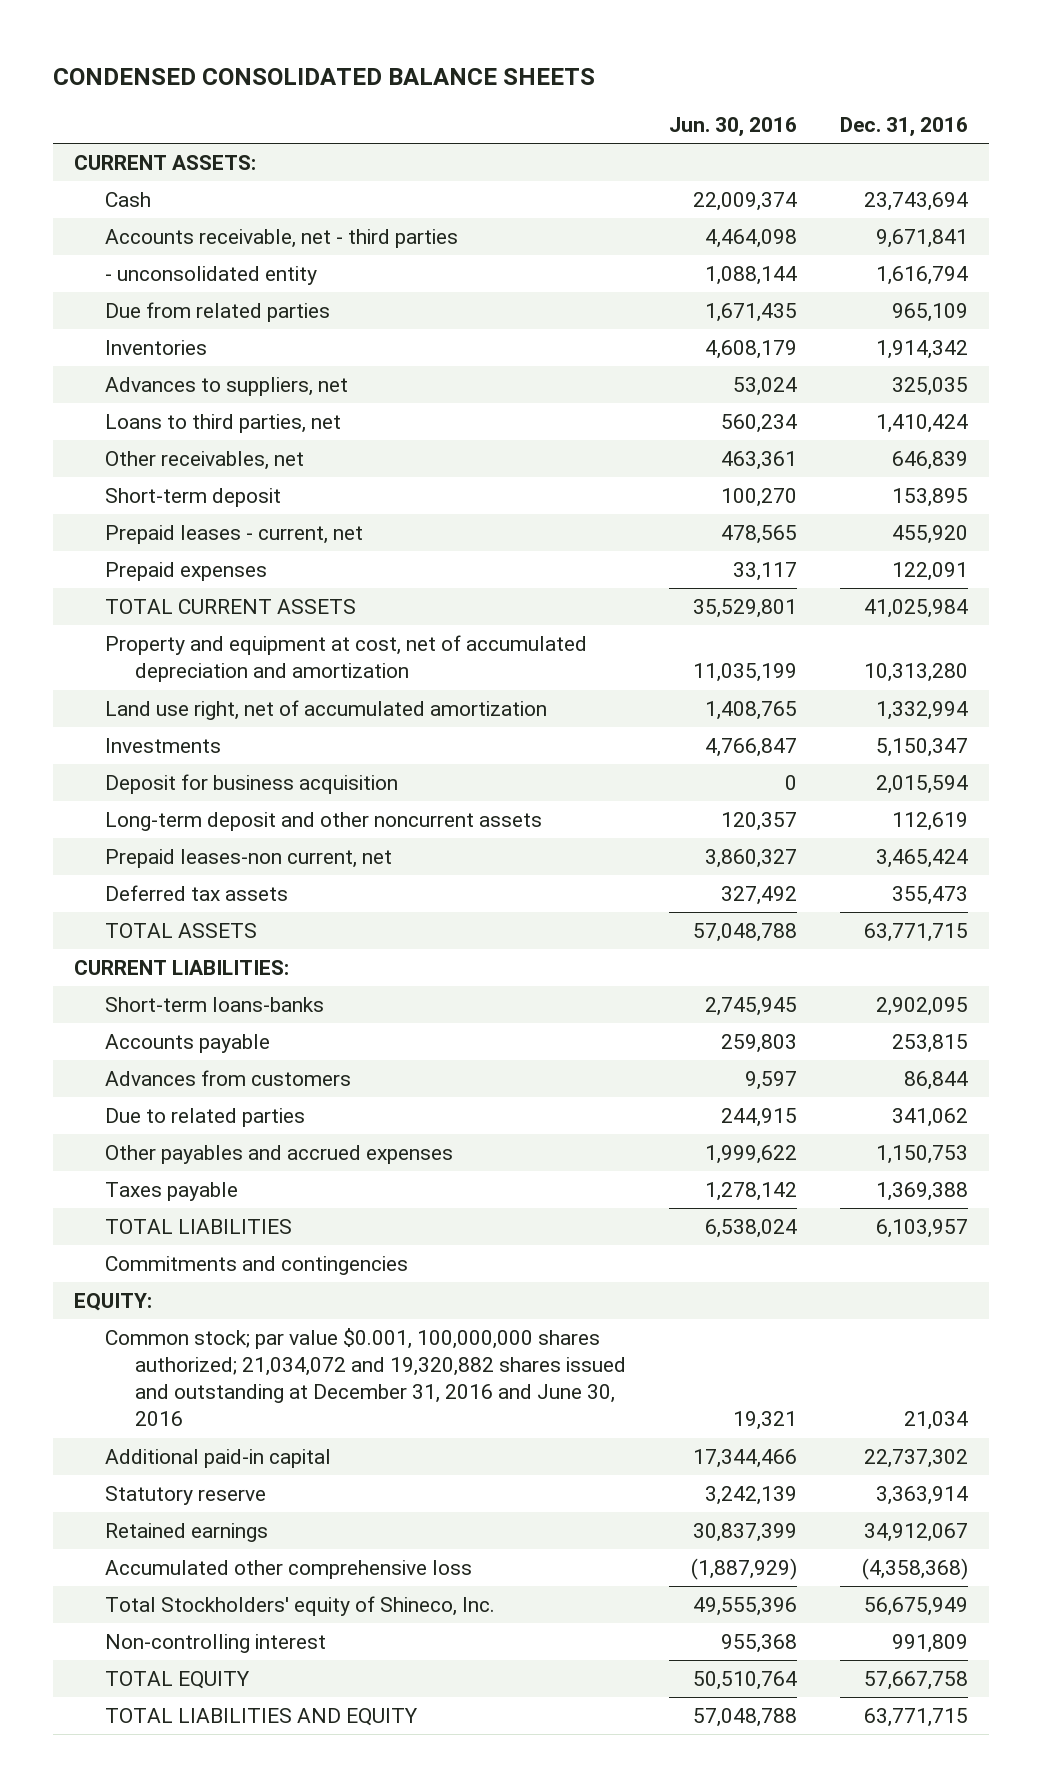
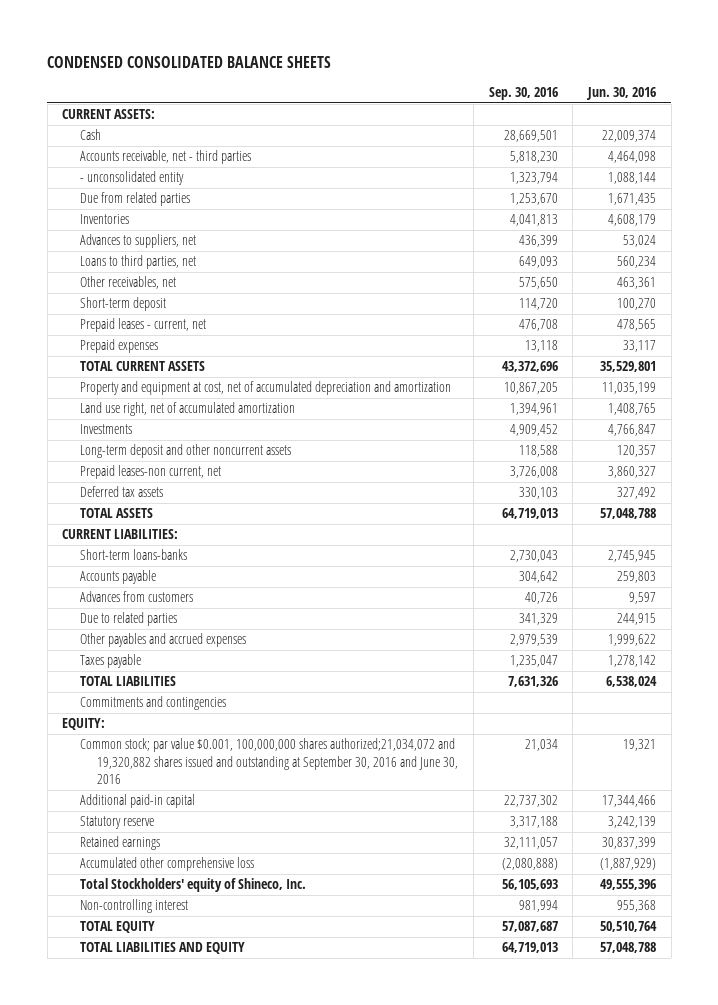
[839,116,968,137] Dec. 31, 2016 -> none
none -> [488,87,558,101] Sep. 30, 2016
[104,774,398,795] Deposit for business acquisition -> none
[104,1328,627,1427] Common stock; par value $0.001, 100,000,000 shares authorized; 21,034,072 and 19,320,882 shares issued and outstanding at December 31, 2016 and June 30, 2016 -> [79,738,459,785] Common stock; par value $0.001, 100,000,000 shares authorized;21,034,072 and 19,320,882 shares issued and outstanding at September 30, 2016 and June 30, 2016

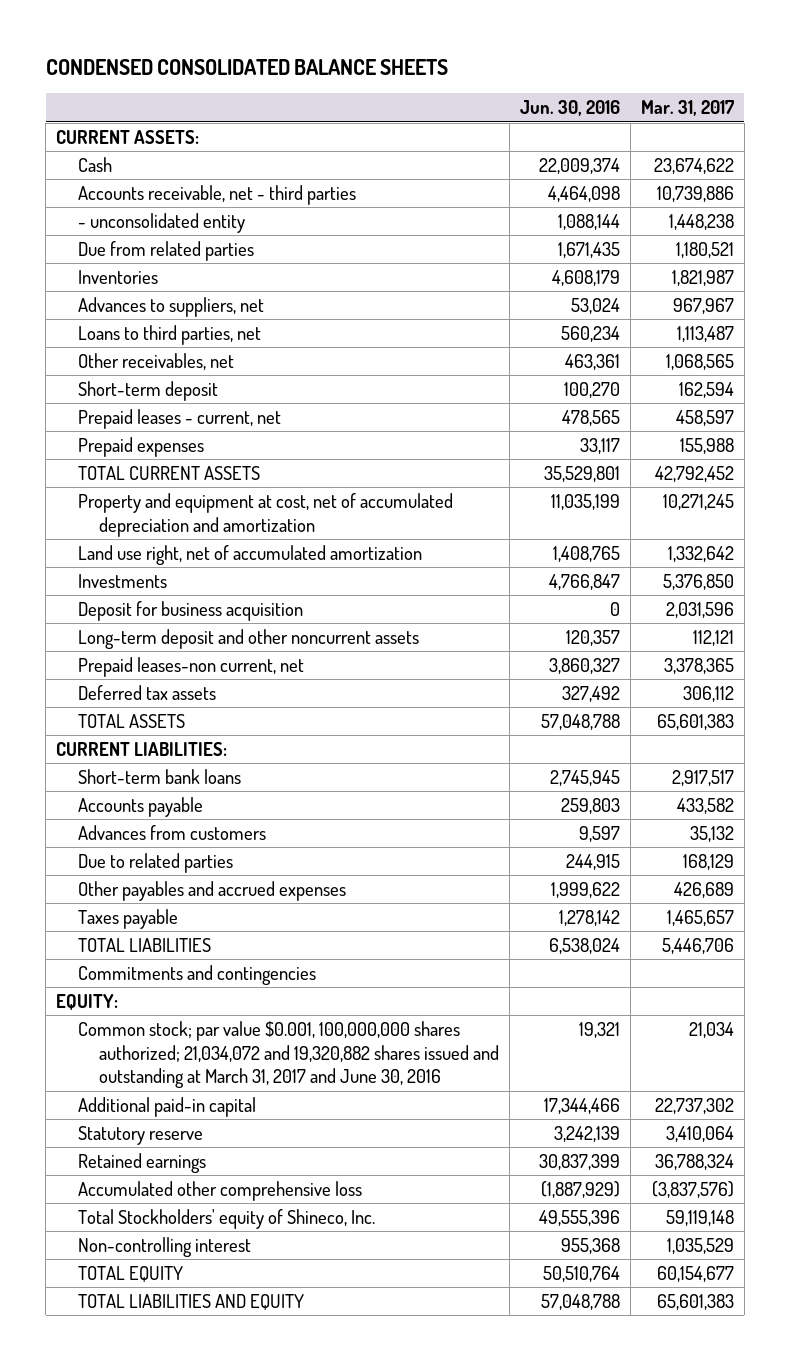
[488,87,558,101] Sep. 30, 2016 -> none
none -> [640,100,734,117] Mar. 31, 2017
none -> [77,600,303,621] Deposit for business acquisition
[79,549,187,561] Short-term loans-banks -> [77,768,241,784] Short-term bank loans
[79,738,459,785] Common stock; par value $0.001, 100,000,000 shares authorized;21,034,072 and 19,320,882 shares issued and outstanding at September 30, 2016 and June 30, 2016 -> [77,1020,500,1089] Common stock; par value $0.001, 100,000,000 shares authorized; 21,034,072 and 19,320,882 shares issued and outstanding at March 31, 2017 and June 30, 2016

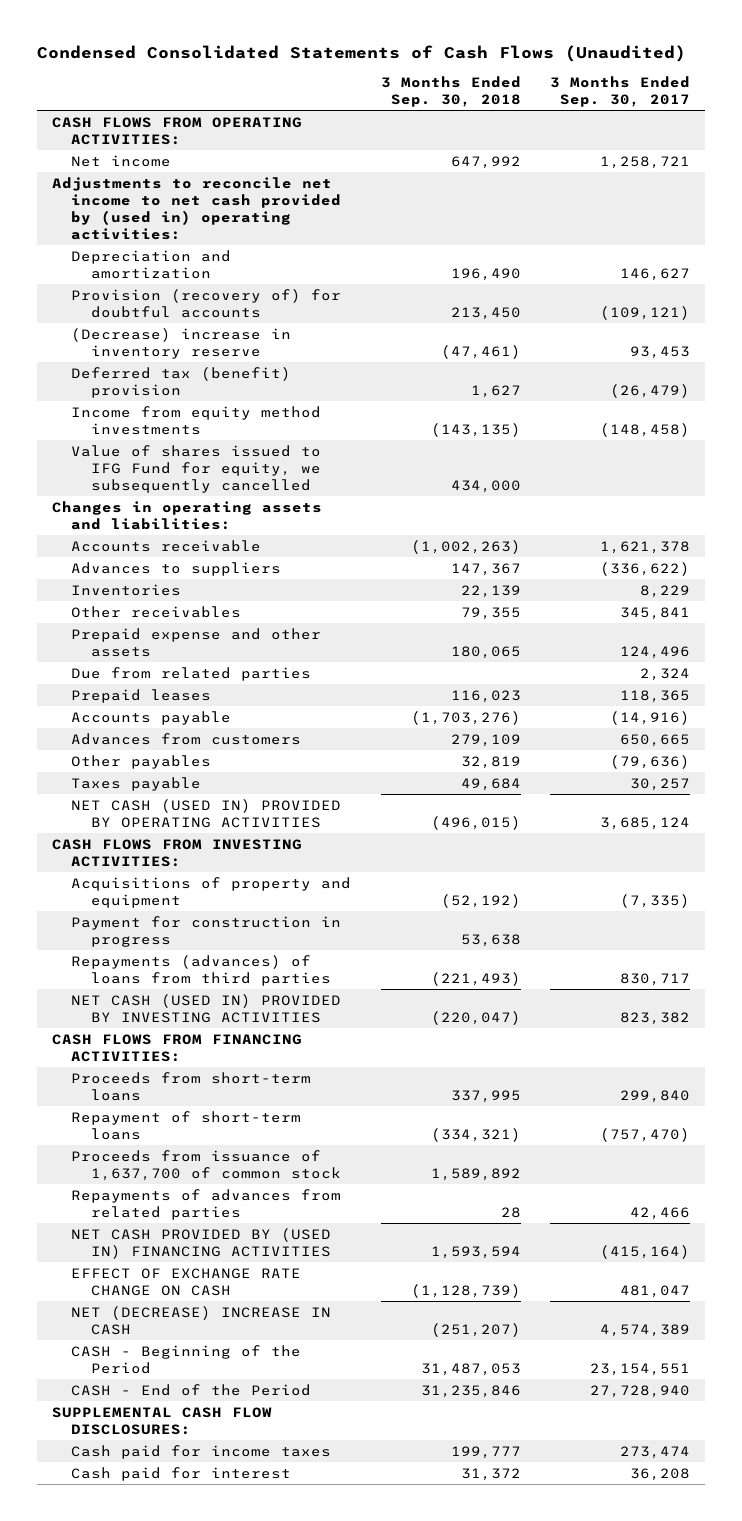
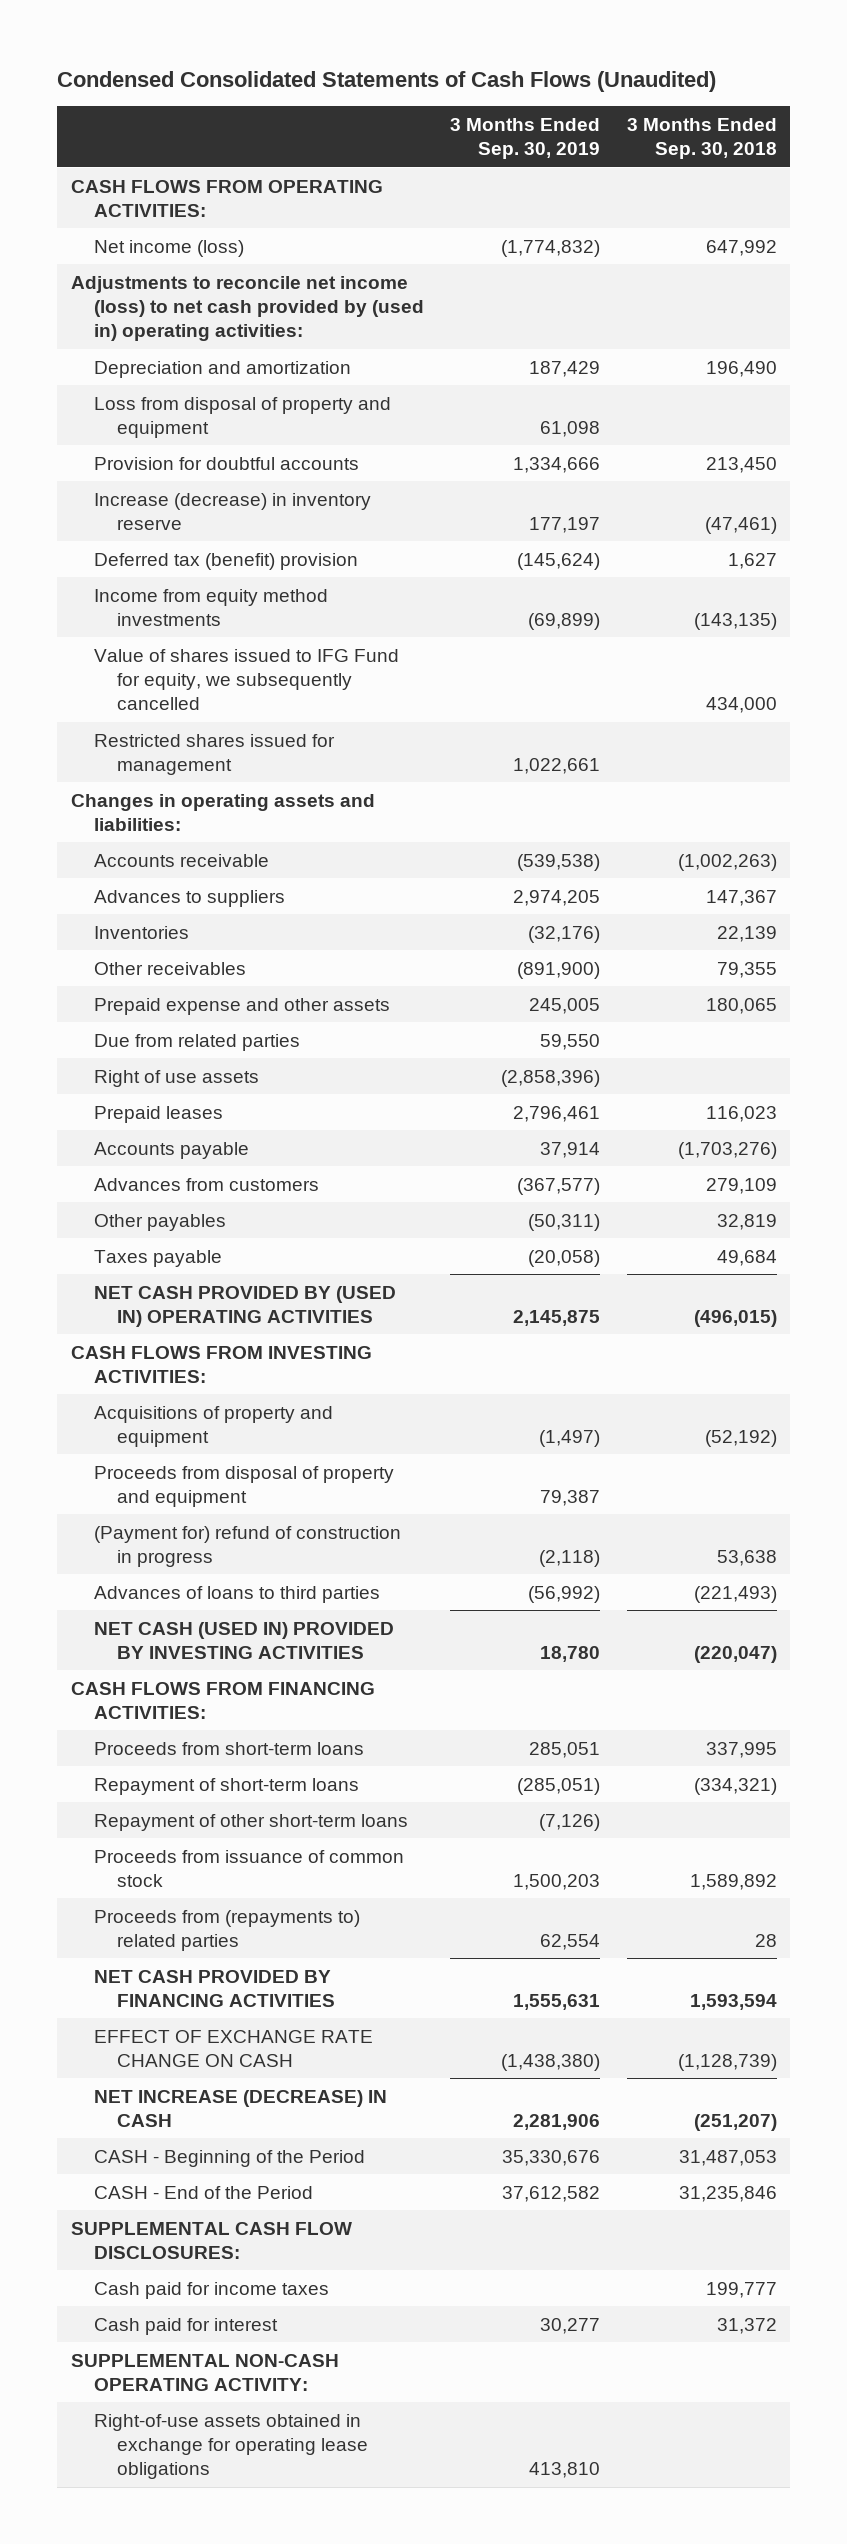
[550,75,691,107] 3 Months Ended Sep. 30, 2017 -> none
none -> [450,118,601,160] 3 Months Ended Sep. 30, 2019
[71,154,172,167] Net income -> [93,239,244,257] Net income (loss)
[51,176,342,240] Adjustments to reconcile net income to net cash provided by (used in) operating activities: -> [70,275,424,342] Adjustments to reconcile net income (loss) to net cash provided by (used in) operating activities:
none -> [93,396,391,439] Loss from disposal of property and equipment
[71,288,342,318] Provision (recovery of) for doubtful accounts -> [93,456,359,470] Provision for doubtful accounts
[71,327,292,359] (Decrease) increase in inventory reserve -> [93,492,371,531] Increase (decrease) in inventory reserve
none -> [93,733,335,776] Restricted shares issued for management
none -> [93,1069,259,1087] Right of use assets
[71,798,342,828] NET CASH (USED IN) PROVIDED BY OPERATING ACTIVITIES -> [93,1285,396,1328] NET CASH PROVIDED BY (USED IN) OPERATING ACTIVITIES
none -> [93,1465,394,1508] Proceeds from disposal of property and equipment
[71,915,342,947] Payment for construction in progress -> [93,1525,401,1568] (Payment for) refund of construction in progress
[71,954,331,986] Repayments (advances) of loans from third parties -> [93,1585,380,1603] Advances of loans to third parties
none -> [93,1813,408,1831] Repayment of other short-term loans
[71,1149,341,1181] Proceeds from issuance of 1,637,700 of common stock -> [93,1849,404,1888] Proceeds from issuance of common stock
[71,1188,342,1220] Repayments of advances from related parties -> [93,1909,360,1952] Proceeds from (repayments to) related parties
[71,1227,332,1259] NET CASH PROVIDED BY (USED IN) FINANCING ACTIVITIES -> [93,1969,336,2008] NET CASH PROVIDED BY FINANCING ACTIVITIES
[71,1305,332,1335] NET (DECREASE) INCREASE IN CASH -> [93,2089,387,2128] NET INCREASE (DECREASE) IN CASH
none -> [70,2353,339,2392] SUPPLEMENTAL NON-CASH OPERATING ACTIVITY:
none -> [93,2413,369,2480] Right-of-use assets obtained in exchange for operating lease obligations

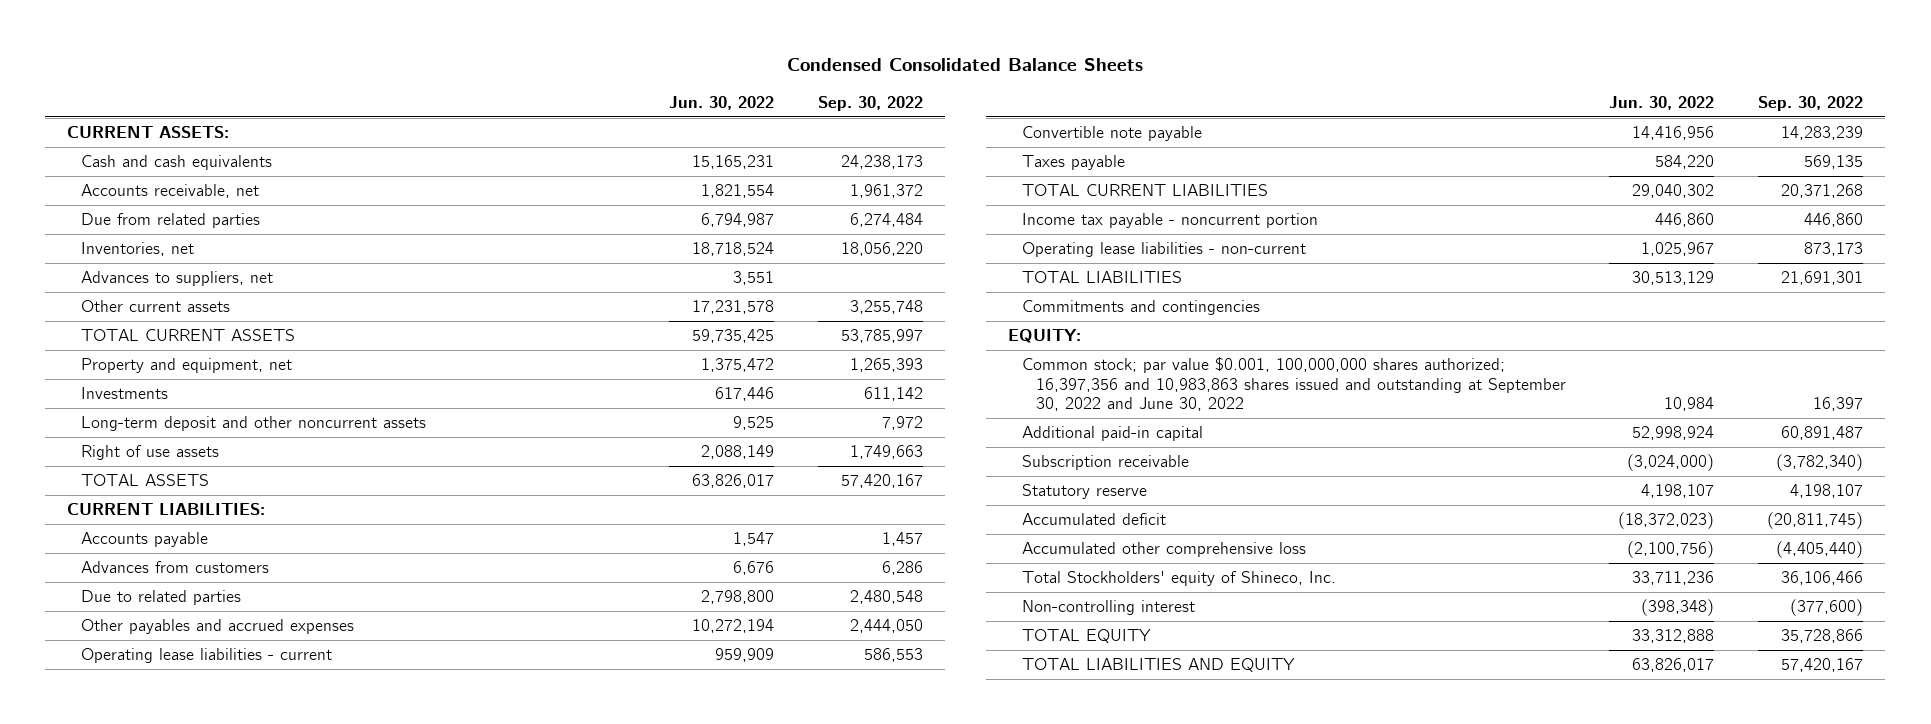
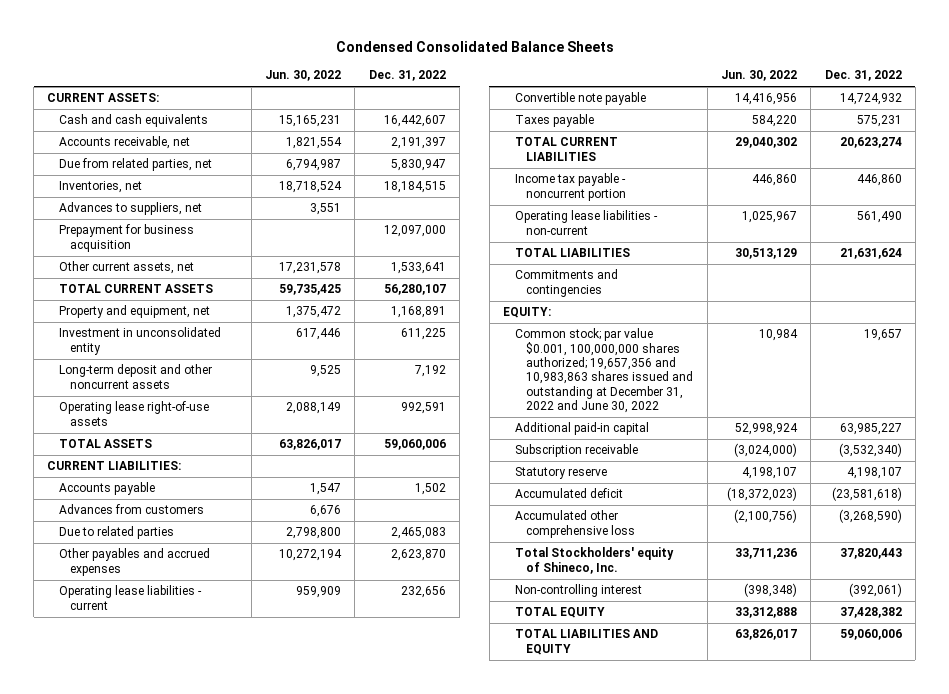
[817,95,923,111] Sep. 30, 2022 -> none
none -> [368,70,446,82] Dec. 31, 2022
[80,213,260,229] Due from related parties -> [58,158,212,172] Due from related parties, net
none -> [58,224,194,252] Prepayment for business acquisition
[80,300,230,313] Other current assets -> [58,261,194,275] Other current assets, net
[80,387,168,400] Investments -> [58,327,221,355] Investment in unconsolidated entity
[80,445,219,461] Right of use assets -> [58,401,209,426] Operating lease right-of-use assets
[1021,357,1566,411] Common stock; par value $0.001, 100,000,000 shares authorized; 16,397,356 and 10,983,863 shares issued and outstanding at September 30, 2022 and June 30, 2022 -> [514,328,694,413] Common stock; par value $0.001, 100,000,000 shares authorized; 19,657,356 and 10,983,863 shares issued and outstanding at December 31, 2022 and June 30, 2022

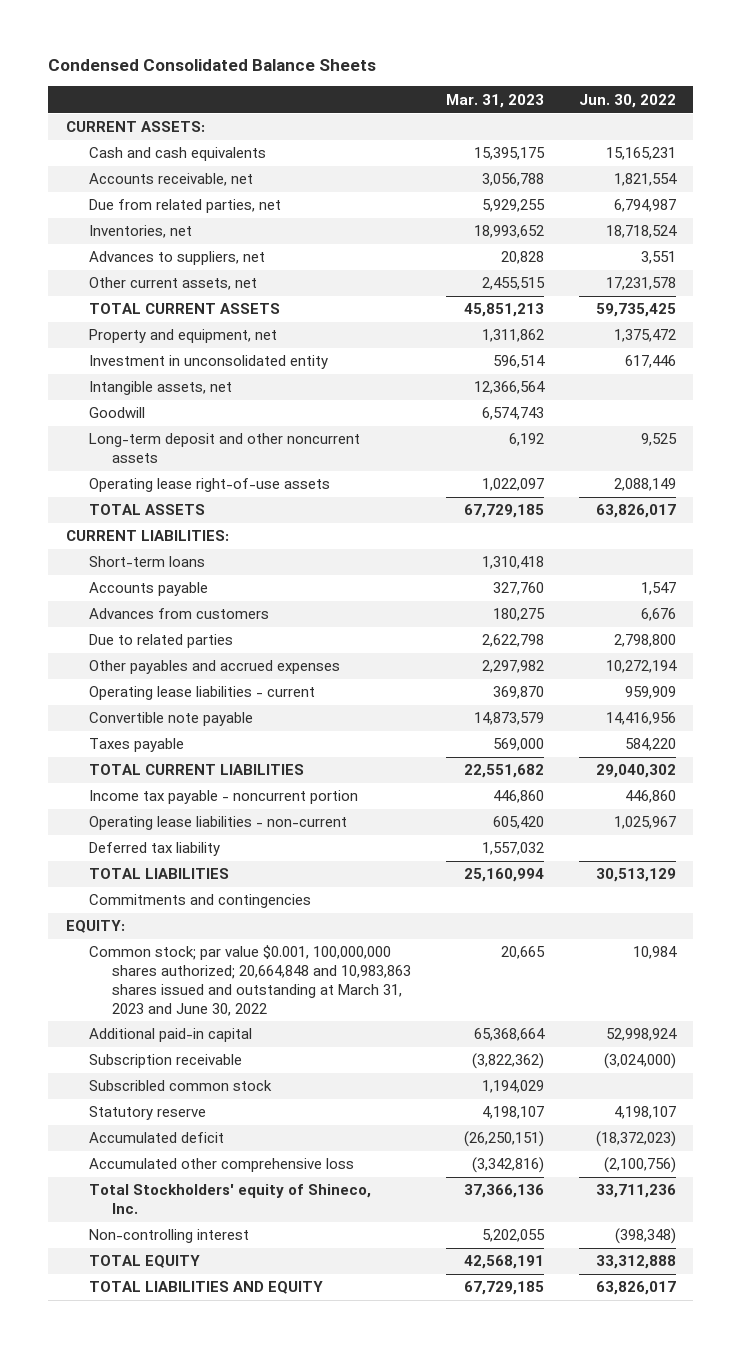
[368,70,446,82] Dec. 31, 2022 -> none
none -> [445,93,544,108] Mar. 31, 2023
[58,224,194,252] Prepayment for business acquisition -> none
none -> [88,381,232,396] Intangible assets, net
none -> [88,407,145,419] Goodwill
none -> [88,556,205,568] Short-term loans
none -> [88,842,220,857] Deferred tax liability
[514,328,694,413] Common stock; par value $0.001, 100,000,000 shares authorized; 19,657,356 and 10,983,863 shares issued and outstanding at December 31, 2022 and June 30, 2022 -> [88,945,411,1016] Common stock; par value $0.001, 100,000,000 shares authorized; 20,664,848 and 10,983,863 shares issued and outstanding at March 31, 2023 and June 30, 2022
none -> [88,1080,272,1092] Subscribled common stock

